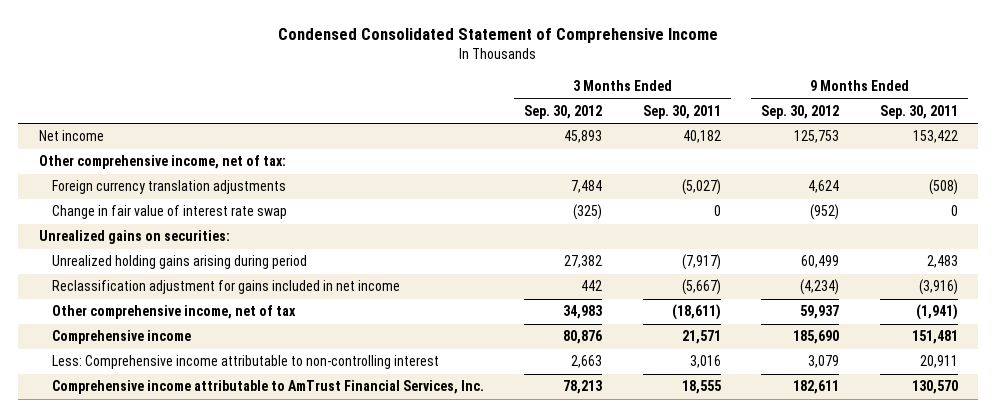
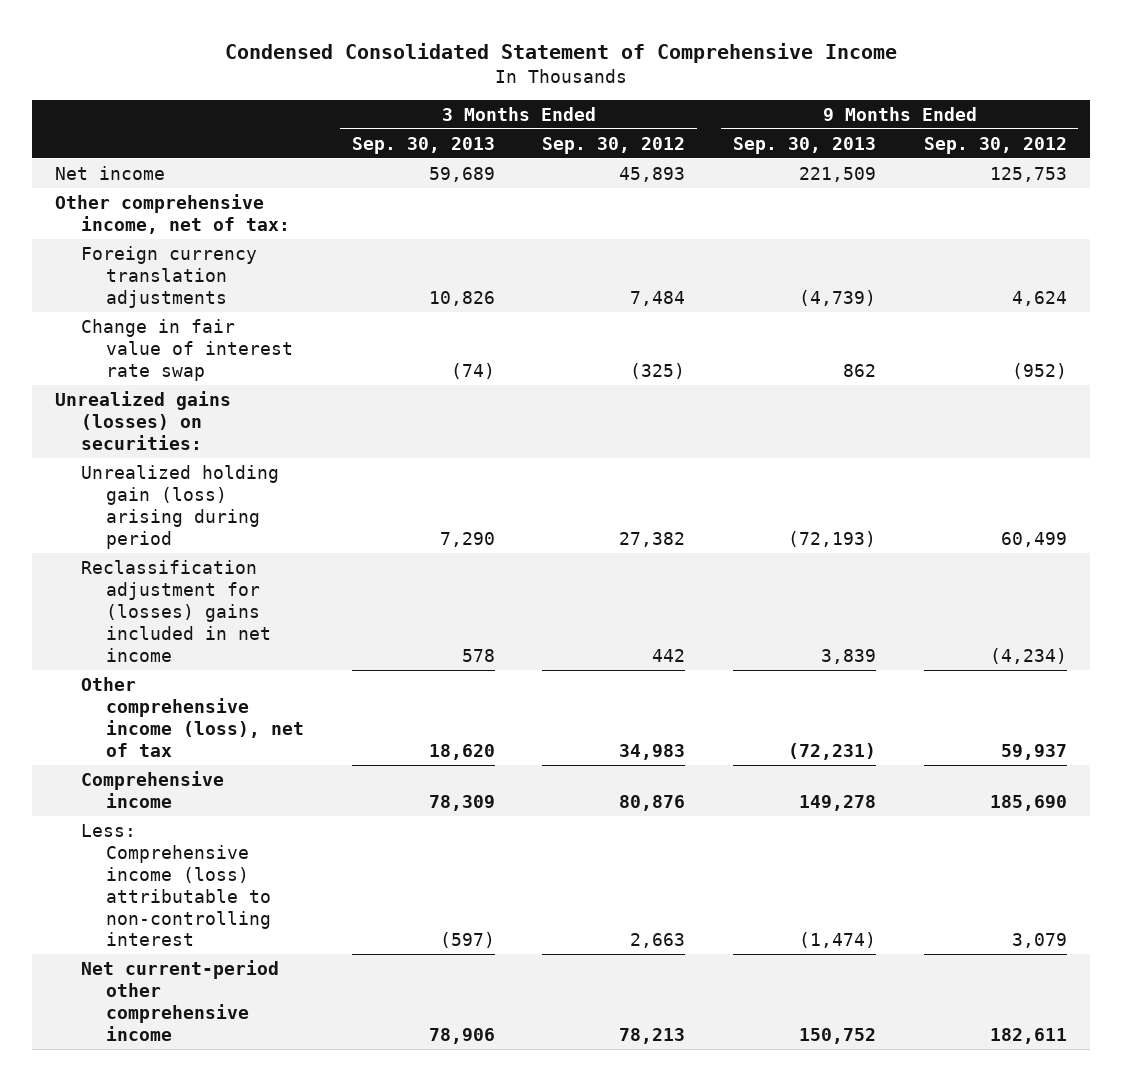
[642,105,721,120] Sep. 30, 2011 -> none
[879,105,958,120] Sep. 30, 2011 -> none
none -> [351,136,495,154] Sep. 30, 2013
none -> [732,136,876,154] Sep. 30, 2013
[38,230,230,245] Unrealized gains on securities: -> [55,390,232,450] Unrealized gains (losses) on securities:
[51,255,307,270] Unrealized holding gains arising during period -> [80,464,279,549] Unrealized holding gain (loss) arising during period
[51,280,400,295] Reclassification adjustment for gains included in net income -> [80,559,272,662] Reclassification adjustment for (losses) gains included in net income
[51,305,296,320] Other comprehensive income, net of tax -> [80,676,305,757] Other comprehensive income (loss), net of tax
[51,355,439,370] Less: Comprehensive income attributable to non-controlling interest -> [80,823,272,947] Less: Comprehensive income (loss) attributable to non-controlling interest
[51,380,484,395] Comprehensive income attributable to AmTrust Financial Services, Inc. -> [80,959,279,1041] Net current-period other comprehensive income

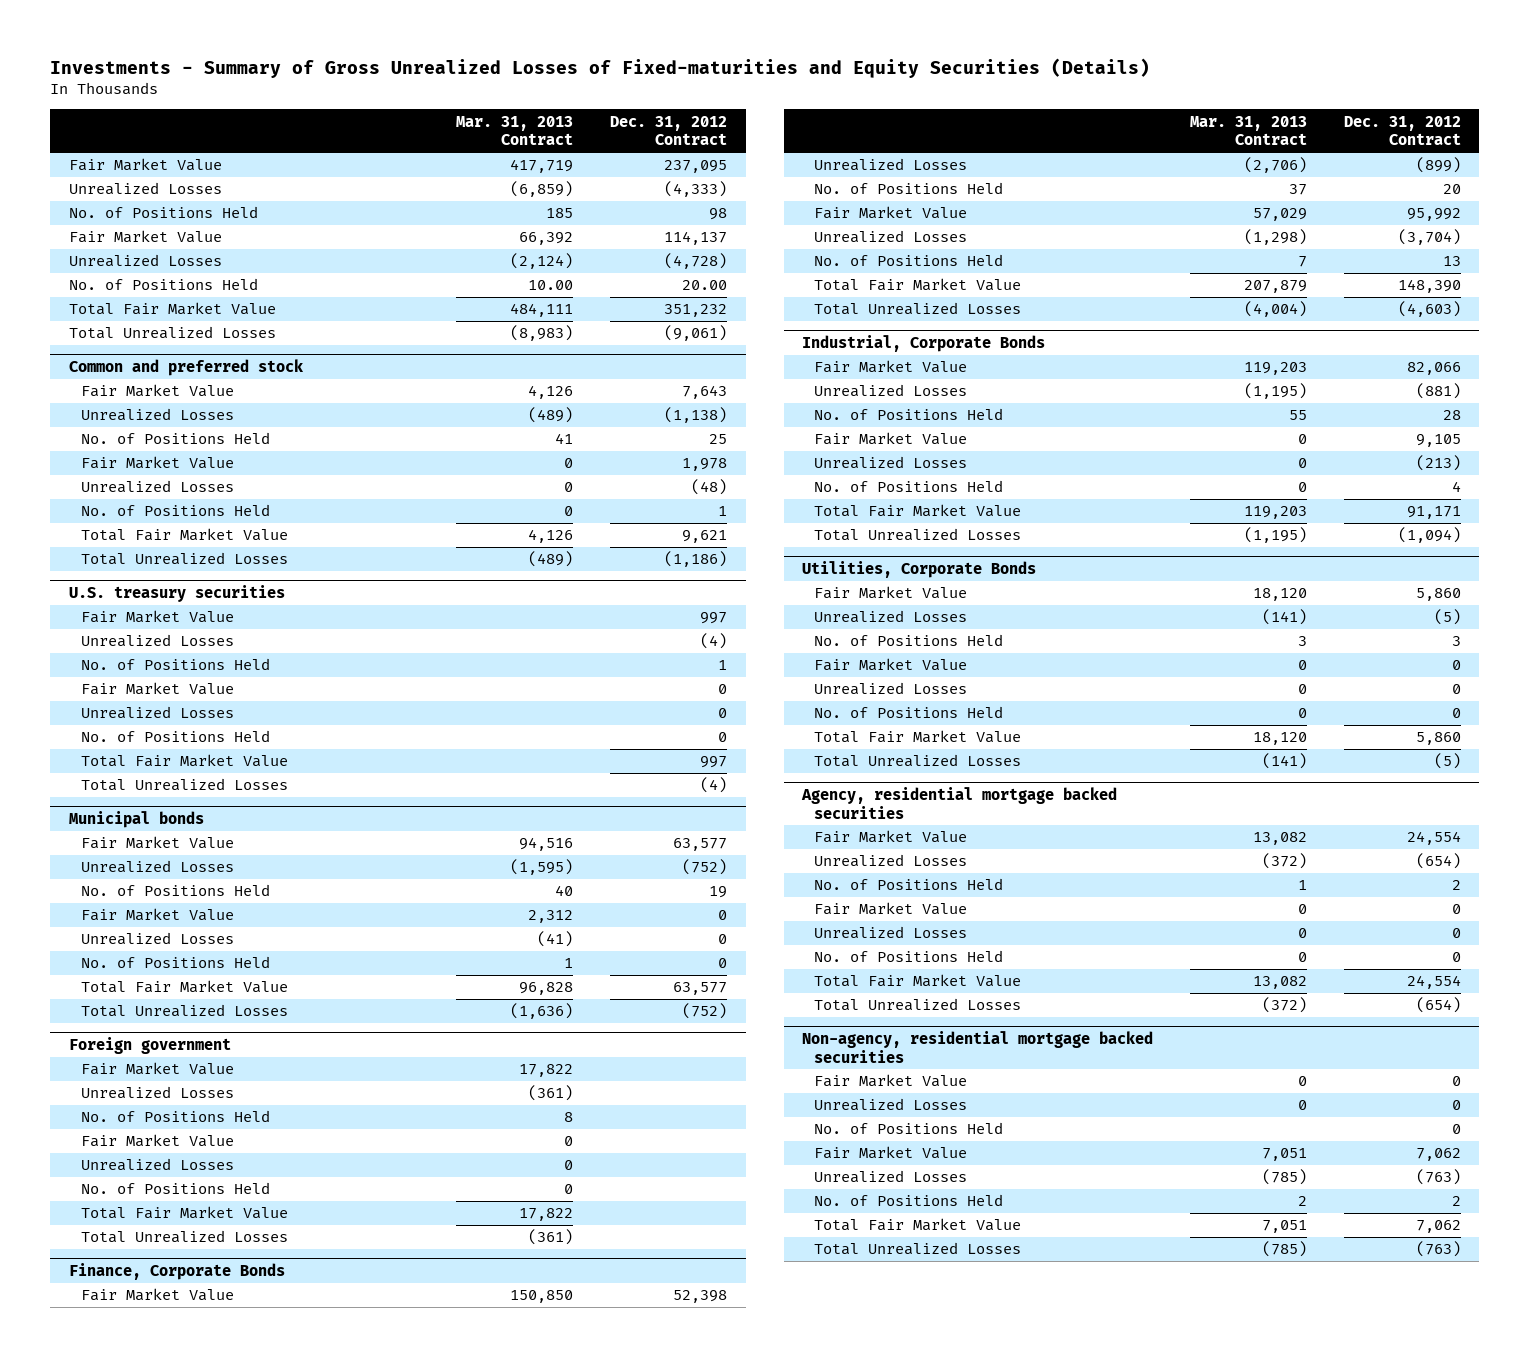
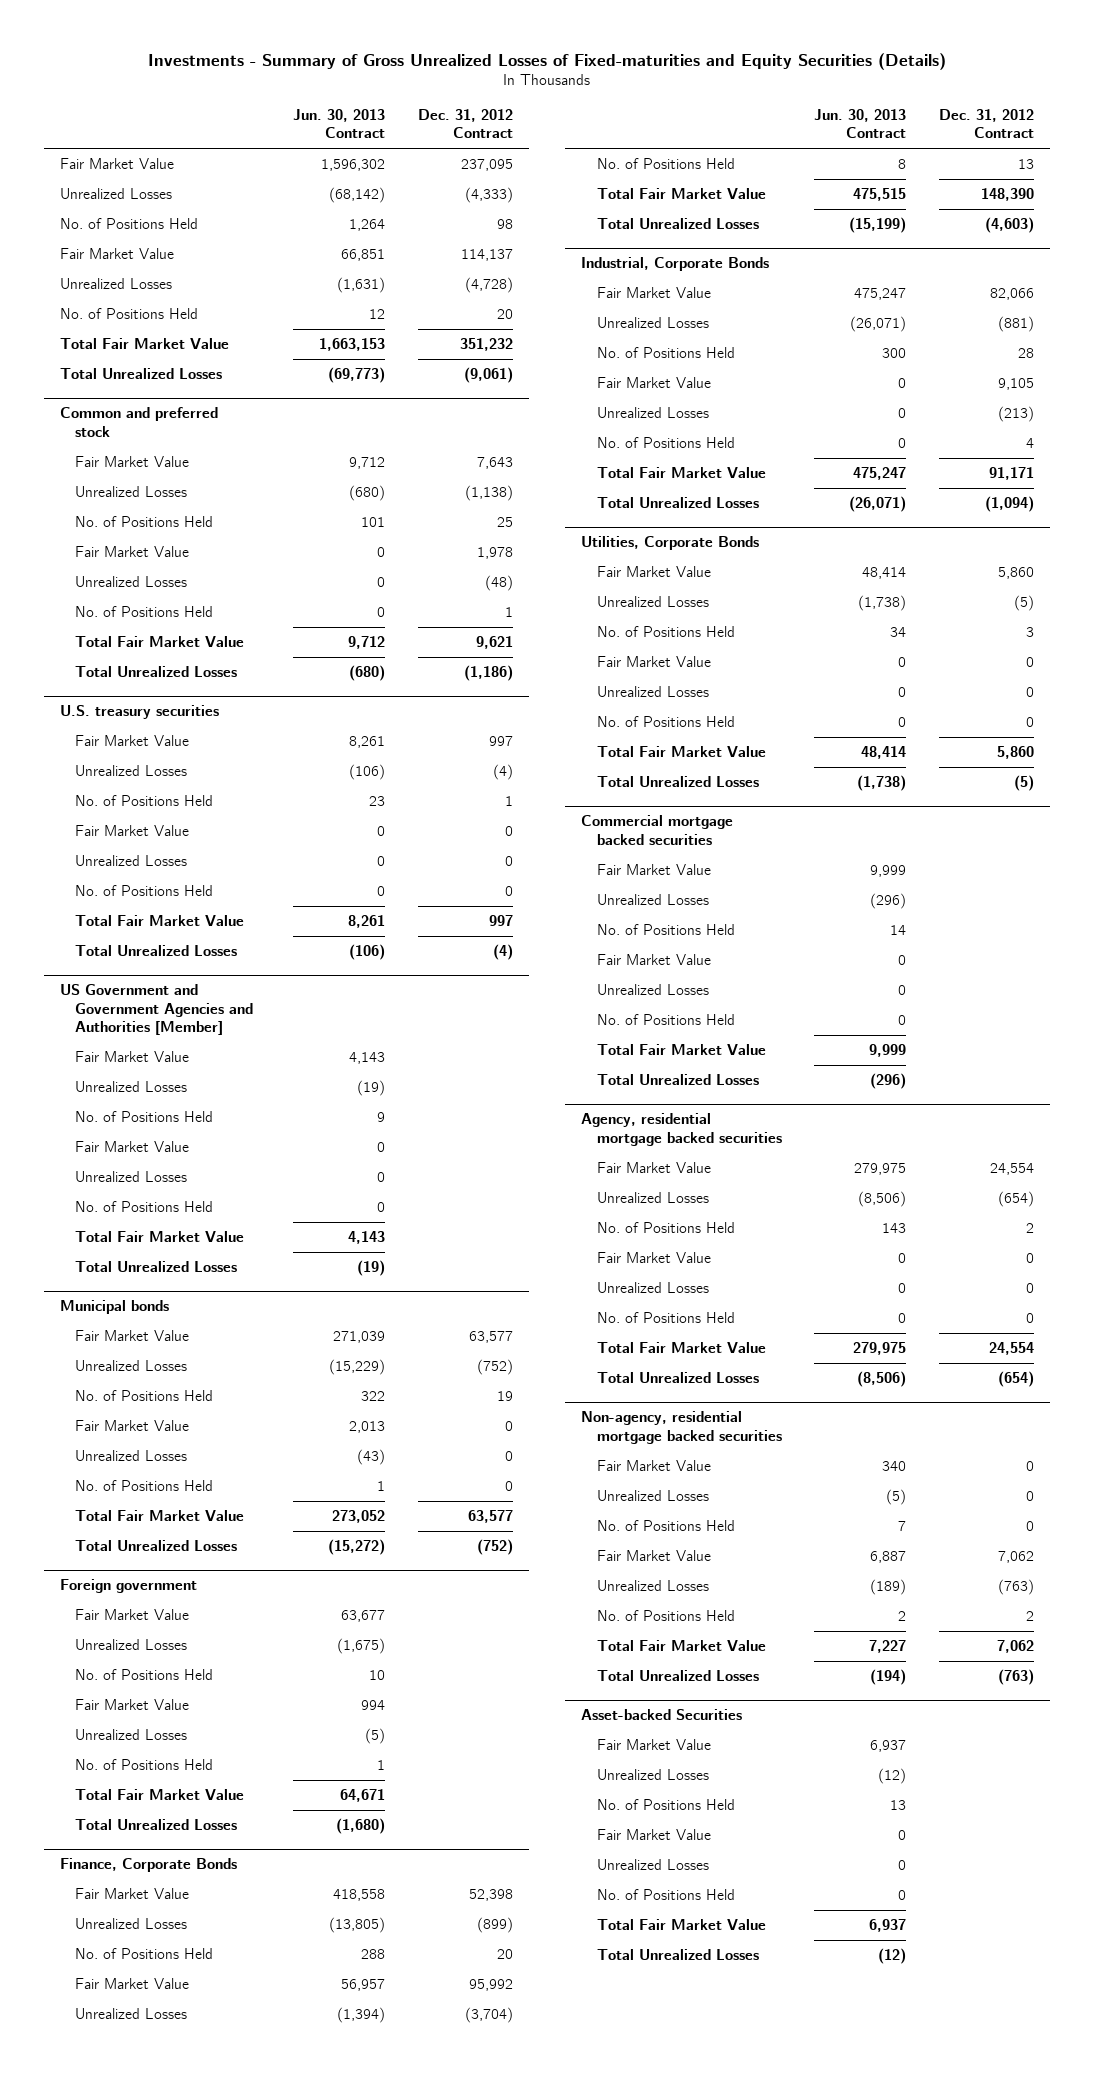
[456,115,574,146] Mar. 31, 2013 Contract -> none
none -> [293,108,386,139] Jun. 30, 2013 Contract
[682,280,728,291] 20.00 -> [496,308,513,319] 20
none -> [59,984,254,1035] US Government and Government Agencies and Authorities [Member]
none -> [75,1050,190,1062] Fair Market Value
none -> [75,1080,188,1092] Unrealized Losses
none -> [75,1110,214,1122] No. of Positions Held
none -> [75,1140,190,1152] Fair Market Value
none -> [75,1170,188,1182] Unrealized Losses
none -> [75,1200,214,1212] No. of Positions Held
none -> [75,1230,245,1242] Total Fair Market Value
none -> [75,1260,238,1272] Total Unrealized Losses
none -> [581,815,734,845] Commercial mortgage backed securities
none -> [596,863,711,875] Fair Market Value
none -> [596,893,709,905] Unrealized Losses
none -> [596,923,735,935] No. of Positions Held
none -> [596,953,711,965] Fair Market Value
none -> [596,983,709,995] Unrealized Losses
none -> [596,1013,735,1025] No. of Positions Held
none -> [596,1043,766,1055] Total Fair Market Value
none -> [596,1073,759,1085] Total Unrealized Losses
none -> [581,1709,743,1721] Asset-backed Securities
none -> [596,1738,711,1750] Fair Market Value
none -> [596,1768,709,1780] Unrealized Losses
none -> [596,1798,735,1810] No. of Positions Held
none -> [596,1828,711,1840] Fair Market Value
none -> [596,1858,709,1870] Unrealized Losses
none -> [596,1888,735,1900] No. of Positions Held
none -> [596,1918,766,1930] Total Fair Market Value
none -> [596,1948,759,1960] Total Unrealized Losses

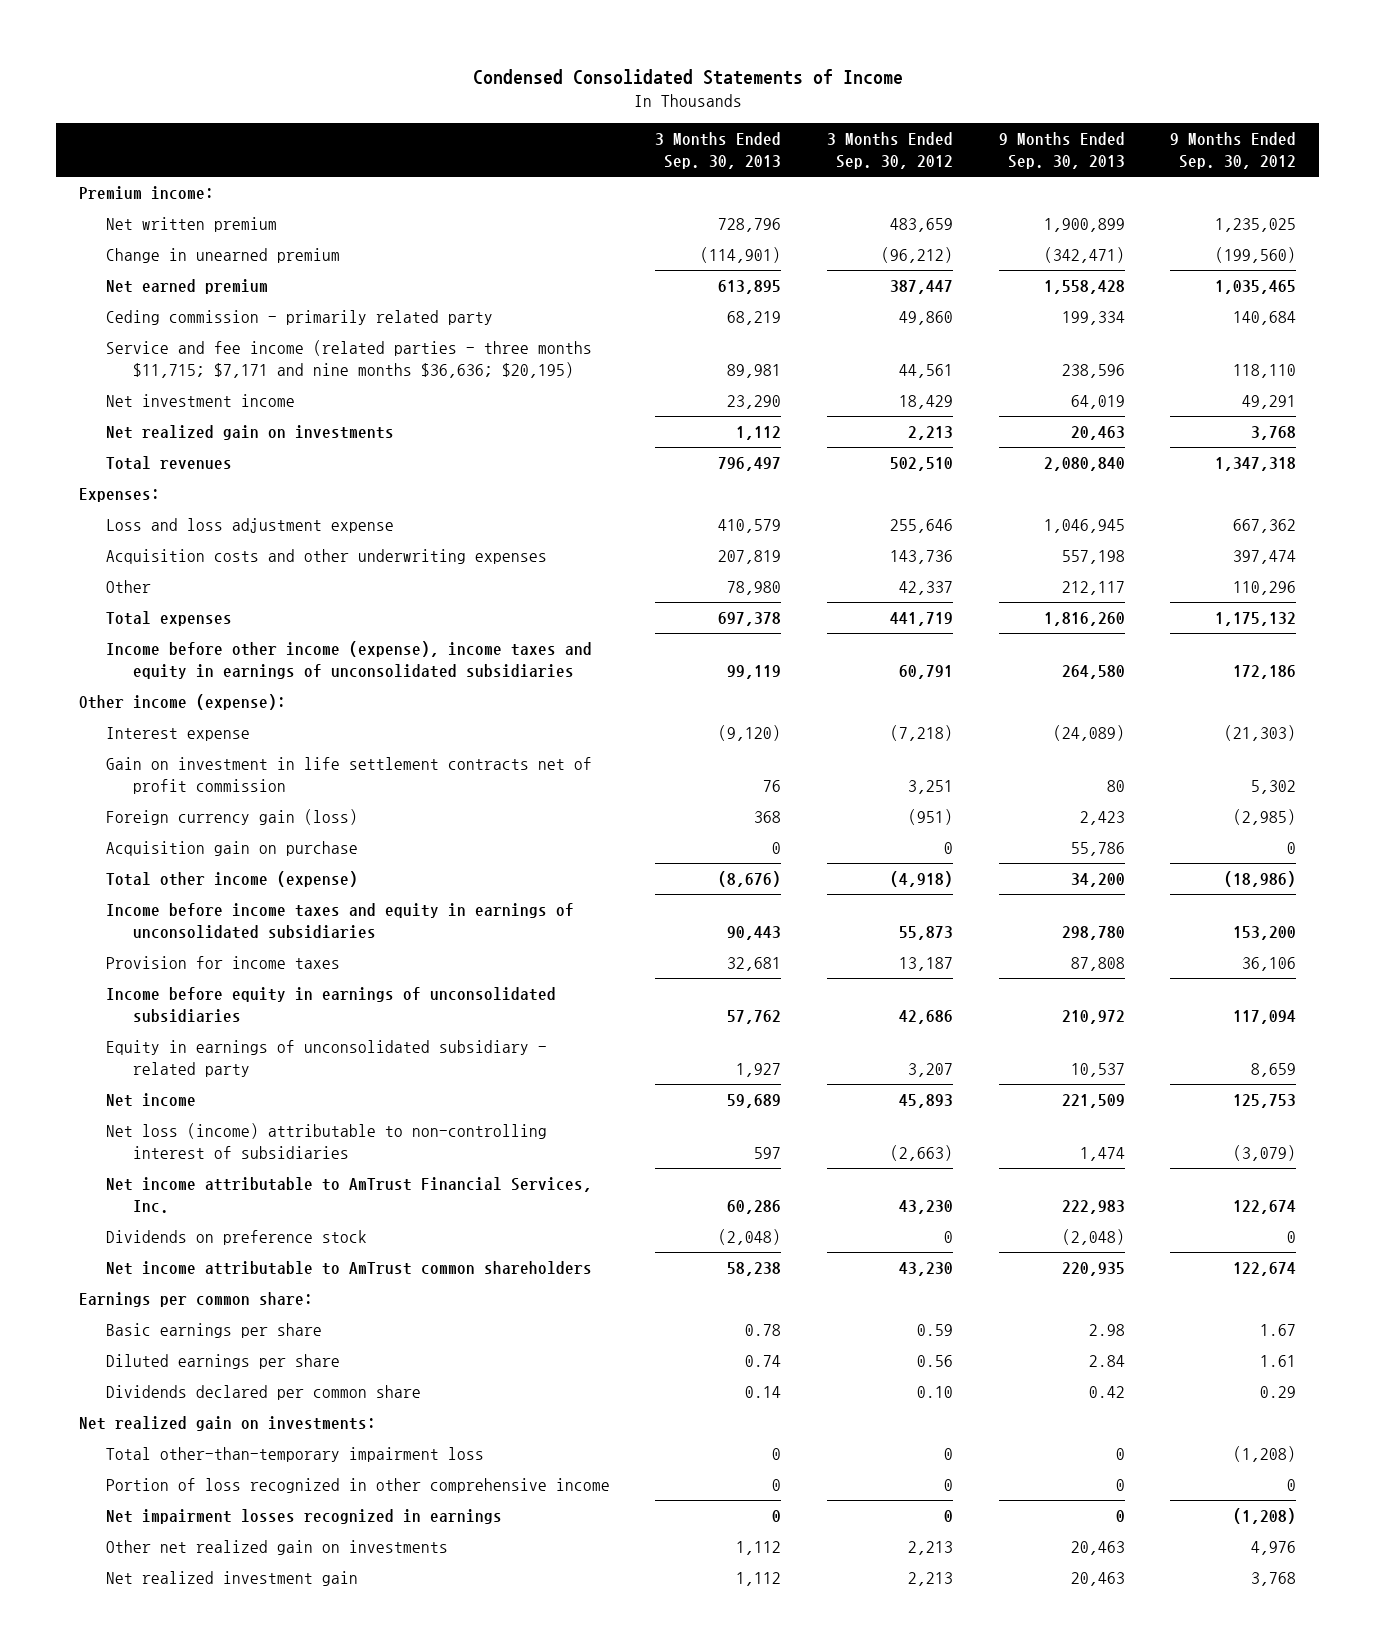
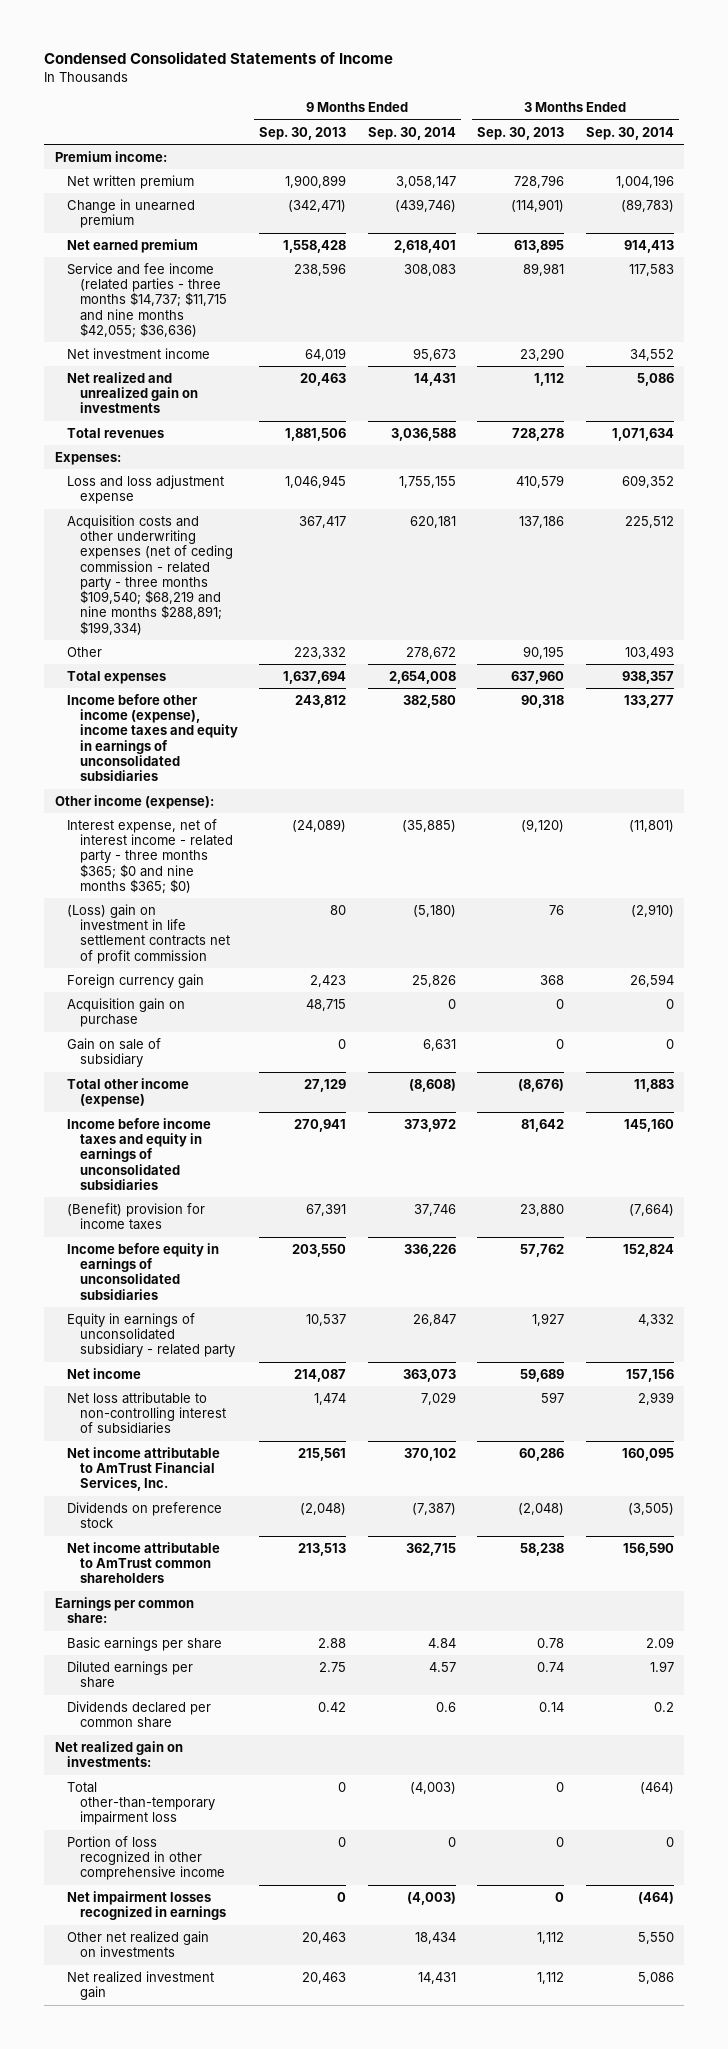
[827,132,954,169] 3 Months Ended Sep. 30, 2012 -> none
[1170,132,1297,169] 9 Months Ended Sep. 30, 2012 -> none
none -> [367,126,456,140] Sep. 30, 2014
none -> [585,126,674,140] Sep. 30, 2014
[105,310,493,326] Ceding commission - primarily related party -> none
[105,340,592,379] Service and fee income (related parties - three months $11,715; $7,171 and nine months $36,636; $20,195) -> [67,262,227,338] Service and fee income (related parties - three months $14,737; $11,715 and nine months $42,055; $36,636)
[105,425,394,441] Net realized gain on investments -> [67,371,198,414] Net realized and unrealized gain on investments
[718,457,782,472] 796,497 -> [512,427,565,441] 728,278
[1043,457,1125,472] 2,080,840 -> [285,427,347,441] 1,881,506
[105,549,547,565] Acquisition costs and other underwriting expenses -> [67,514,233,635] Acquisition costs and other underwriting expenses (net of ceding commission - related party - three months $109,540; $68,219 and nine months $288,891; $199,334)
[718,550,782,565] 207,819 -> [519,515,565,528] 137,186
[1061,550,1125,565] 557,198 -> [299,515,347,528] 367,417
[727,581,782,596] 78,980 -> [523,645,565,659] 90,195
[1061,581,1125,596] 212,117 -> [294,646,347,659] 223,332
[718,612,782,627] 697,378 -> [511,670,565,684] 637,960
[1043,612,1125,627] 1,816,260 -> [283,670,347,684] 1,637,694
[727,665,782,680] 99,119 -> [521,694,565,708] 90,318
[1061,665,1125,680] 264,580 -> [295,694,347,708] 243,812
[105,727,250,742] Interest expense -> [67,818,233,894] Interest expense, net of interest income - related party - three months $365; $0 and nine months $365; $0)
[105,757,592,795] Gain on investment in life settlement contracts net of profit commission -> [67,903,230,964] (Loss) gain on investment in life settlement contracts net of profit commission
[105,809,358,826] Foreign currency gain (loss) -> [67,973,205,988] Foreign currency gain
[1070,842,1125,857] 55,786 -> [306,998,347,1011] 48,715
none -> [67,1037,162,1068] Gain on sale of subsidiary
[1070,873,1125,888] 34,200 -> [304,1078,347,1092] 27,129
[727,926,782,941] 90,443 -> [521,1118,565,1132] 81,642
[1061,926,1125,941] 298,780 -> [294,1118,347,1132] 270,941
[105,956,340,970] Provision for income taxes -> [67,1202,206,1231] (Benefit) provision for income taxes
[727,957,782,972] 32,681 -> [520,1203,565,1216] 23,880
[1070,957,1125,972] 87,808 -> [306,1202,347,1216] 67,391
[1061,1010,1125,1025] 210,972 -> [292,1243,347,1257] 203,550
[1061,1094,1125,1109] 221,509 -> [294,1368,347,1382] 214,087
[105,1123,547,1160] Net loss (income) attributable to non-controlling interest of subsidiaries -> [67,1391,226,1435] Net loss attributable to non-controlling interest of subsidiaries
[1061,1200,1125,1215] 222,983 -> [298,1447,347,1461] 215,561
[1061,1262,1125,1277] 220,935 -> [298,1542,347,1556] 213,513
[1088,1324,1125,1337] 2.98 -> [318,1637,347,1648] 2.88
[1088,1355,1125,1368] 2.84 -> [319,1661,347,1672] 2.75

